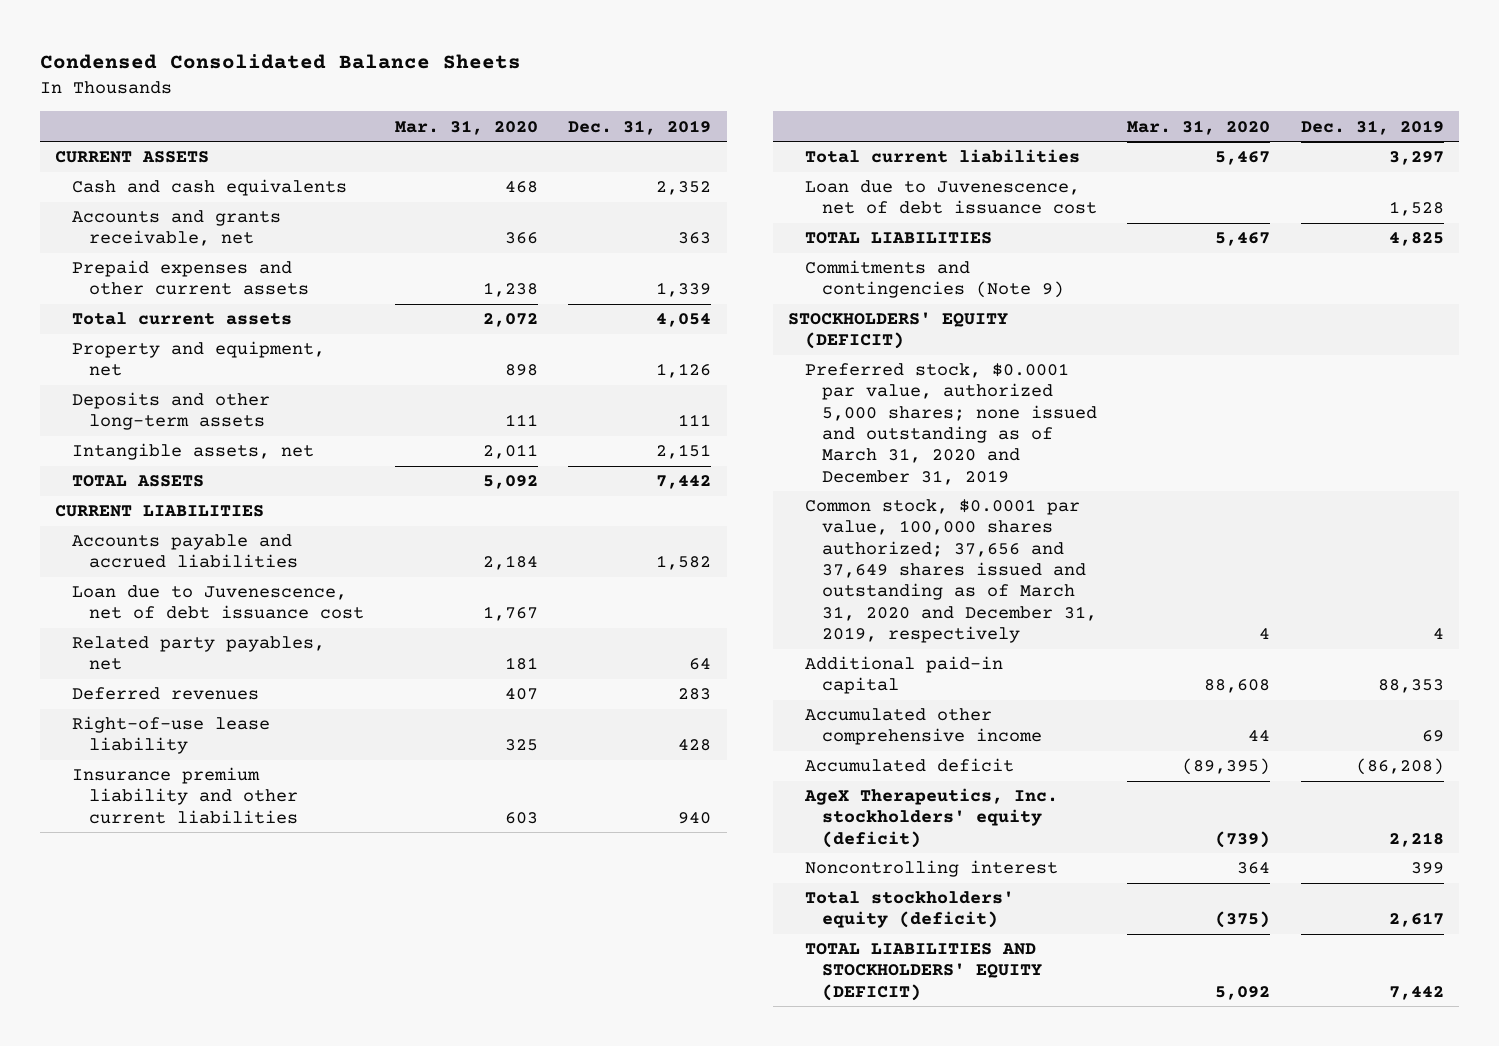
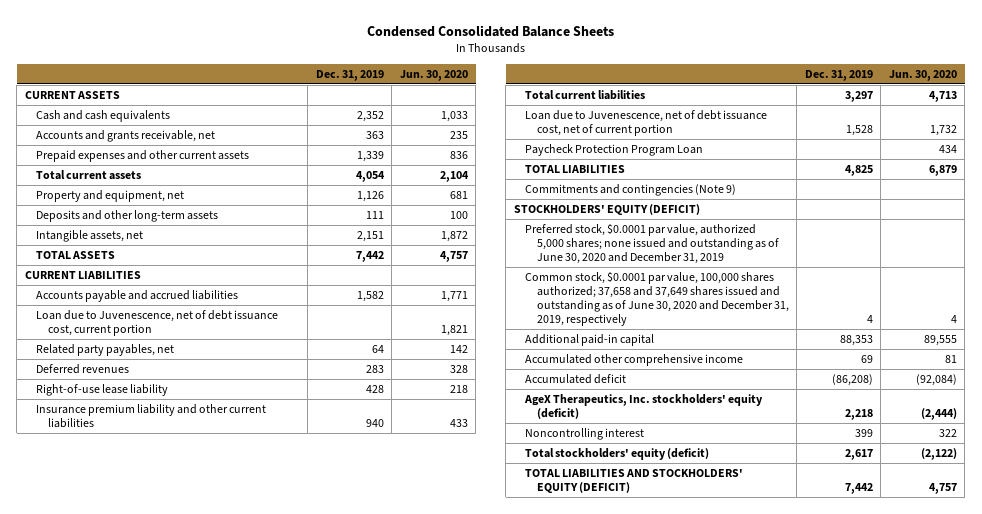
[394,119,538,135] Mar. 31, 2020 -> none
none -> [399,69,468,81] Jun. 30, 2020
[72,585,365,620] Loan due to Juvenescence, net of debt issuance cost -> [36,309,279,336] Loan due to Juvenescence, net of debt issuance cost, current portion
[804,180,1097,215] Loan due to Juvenescence, net of debt issuance cost -> [525,109,768,136] Loan due to Juvenescence, net of debt issuance cost, net of current portion
none -> [525,143,704,156] Paycheck Protection Program Loan
[804,363,1097,485] Preferred stock, $0.0001 par value, authorized 5,000 shares; none issued and outstanding as of March 31, 2020 and December 31, 2019 -> [525,223,779,264] Preferred stock, $0.0001 par value, authorized 5,000 shares; none issued and outstanding as of June 30, 2020 and December 31, 2019
[804,499,1097,644] Common stock, $0.0001 par value, 100,000 shares authorized; 37,656 and 37,649 shares issued and outstanding as of March 31, 2020 and December 31, 2019, respectively -> [525,271,789,326] Common stock, $0.0001 par value, 100,000 shares authorized; 37,658 and 37,649 shares issued and outstanding as of June 30, 2020 and December 31, 2019, respectively

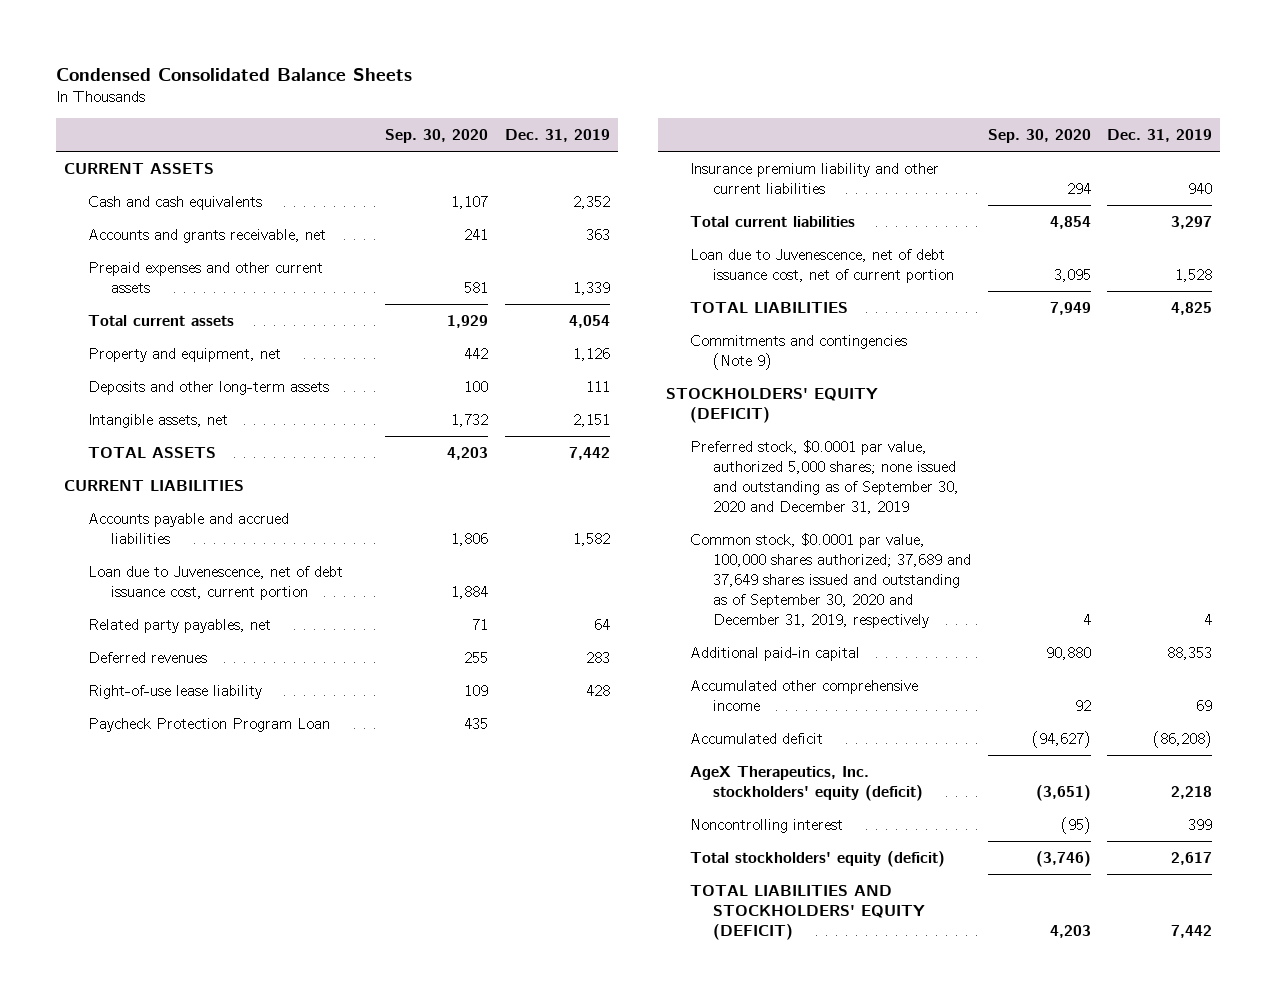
[399,69,468,81] Jun. 30, 2020 -> none
none -> [385,129,489,144] Sep. 30, 2020
[525,143,704,156] Paycheck Protection Program Loan -> [87,717,330,732] Paycheck Protection Program Loan
[525,223,779,264] Preferred stock, $0.0001 par value, authorized 5,000 shares; none issued and outstanding as of June 30, 2020 and December 31, 2019 -> [689,439,960,515] Preferred stock, $0.0001 par value, authorized 5,000 shares; none issued and outstanding as of September 30, 2020 and December 31, 2019
[525,271,789,326] Common stock, $0.0001 par value, 100,000 shares authorized; 37,658 and 37,649 shares issued and outstanding as of June 30, 2020 and December 31, 2019, respectively -> [689,532,972,629] Common stock, $0.0001 par value, 100,000 shares authorized; 37,689 and 37,649 shares issued and outstanding as of September 30, 2020 and December 31, 2019, respectively

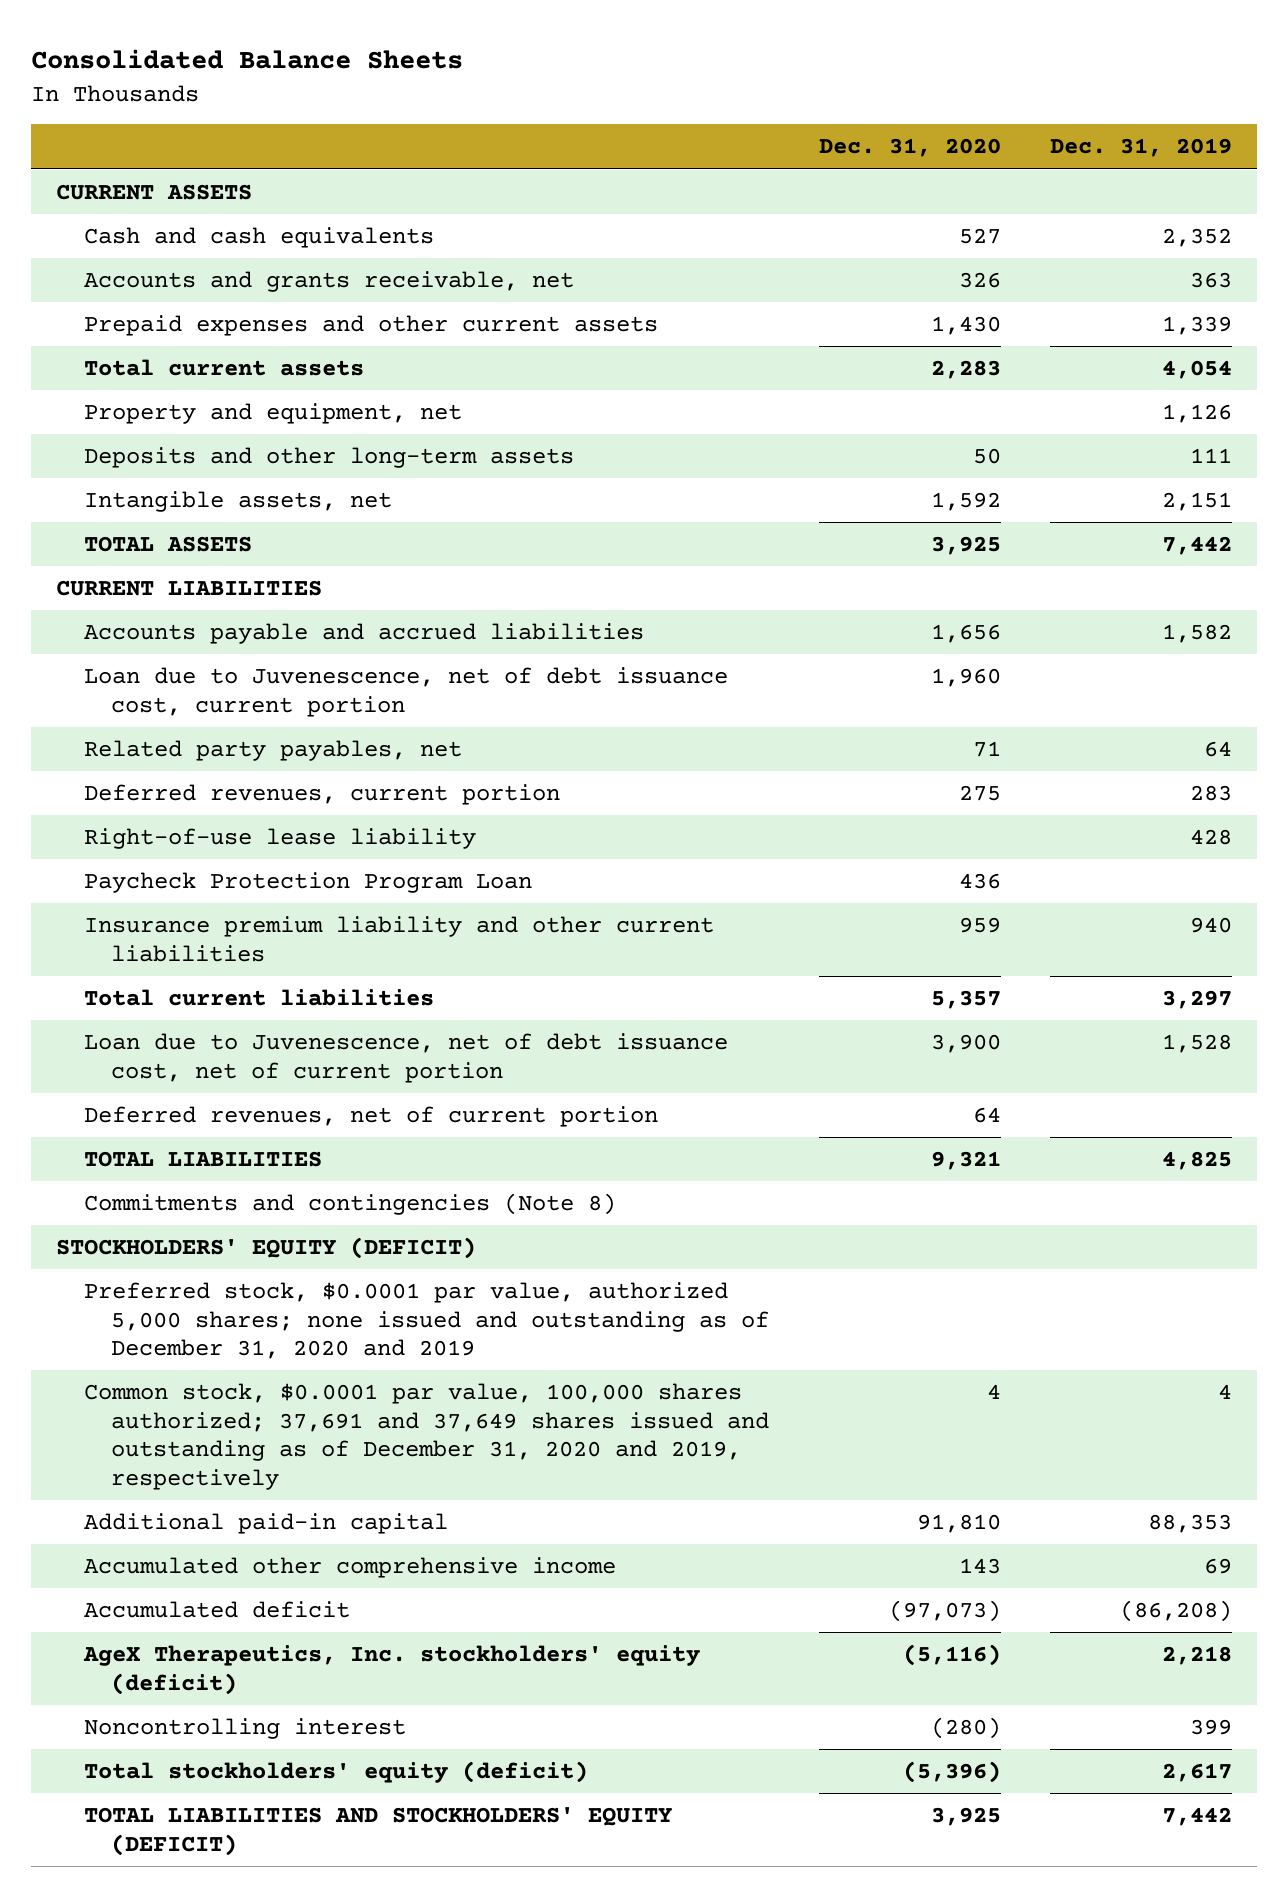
[55,67,412,81] Condensed Consolidated Balance Sheets -> [31,49,464,70] Consolidated Balance Sheets
[385,129,489,144] Sep. 30, 2020 -> none
none -> [818,138,1001,158] Dec. 31, 2020
[87,651,207,663] Deferred revenues -> [83,783,560,805] Deferred revenues, current portion
none -> [83,1105,658,1127] Deferred revenues, net of current portion
[689,334,907,371] Commitments and contingencies (Note 9) -> [83,1192,616,1215] Commitments and contingencies (Note 8)
[689,439,960,515] Preferred stock, $0.0001 par value, authorized 5,000 shares; none issued and outstanding as of September 30, 2020 and December 31, 2019 -> [83,1281,770,1360] Preferred stock, $0.0001 par value, authorized 5,000 shares; none issued and outstanding as of December 31, 2020 and 2019
[689,532,972,629] Common stock, $0.0001 par value, 100,000 shares authorized; 37,689 and 37,649 shares issued and outstanding as of September 30, 2020 and December 31, 2019, respectively -> [83,1382,770,1490] Common stock, $0.0001 par value, 100,000 shares authorized; 37,691 and 37,649 shares issued and outstanding as of December 31, 2020 and 2019, respectively

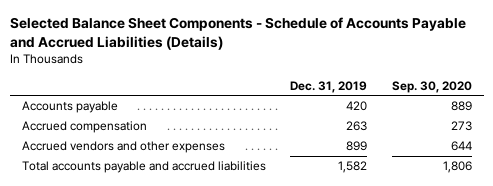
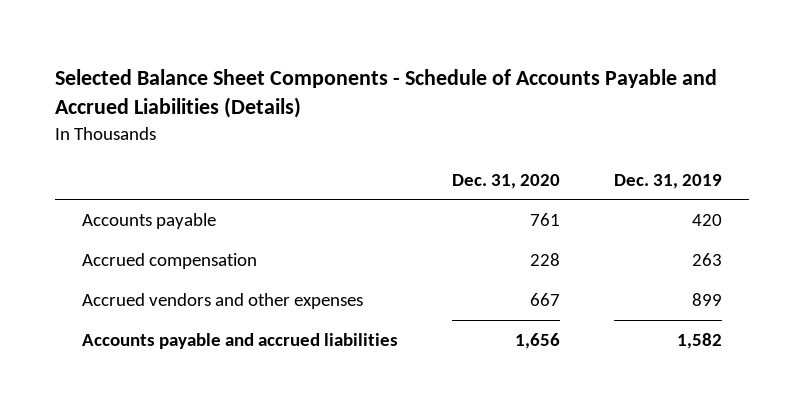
[391,80,472,93] Sep. 30, 2020 -> none
none -> [451,173,560,189] Dec. 31, 2020
[21,161,266,174] Total accounts payable and accrued liabilities -> [81,333,398,350] Accounts payable and accrued liabilities

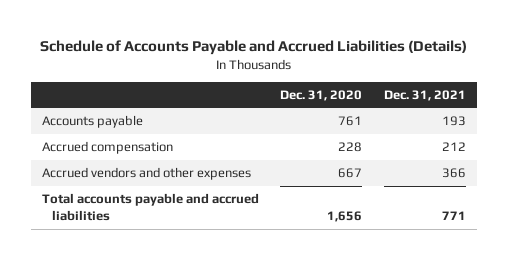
[54,68,717,119] Selected Balance Sheet Components - Schedule of Accounts Payable and Accrued Liabilities (Details) -> [39,40,467,56] Schedule of Accounts Payable and Accrued Liabilities (Details)
[614,173,723,189] Dec. 31, 2019 -> none
none -> [383,89,466,101] Dec. 31, 2021
[81,333,398,350] Accounts payable and accrued liabilities -> [41,193,259,222] Total accounts payable and accrued liabilities

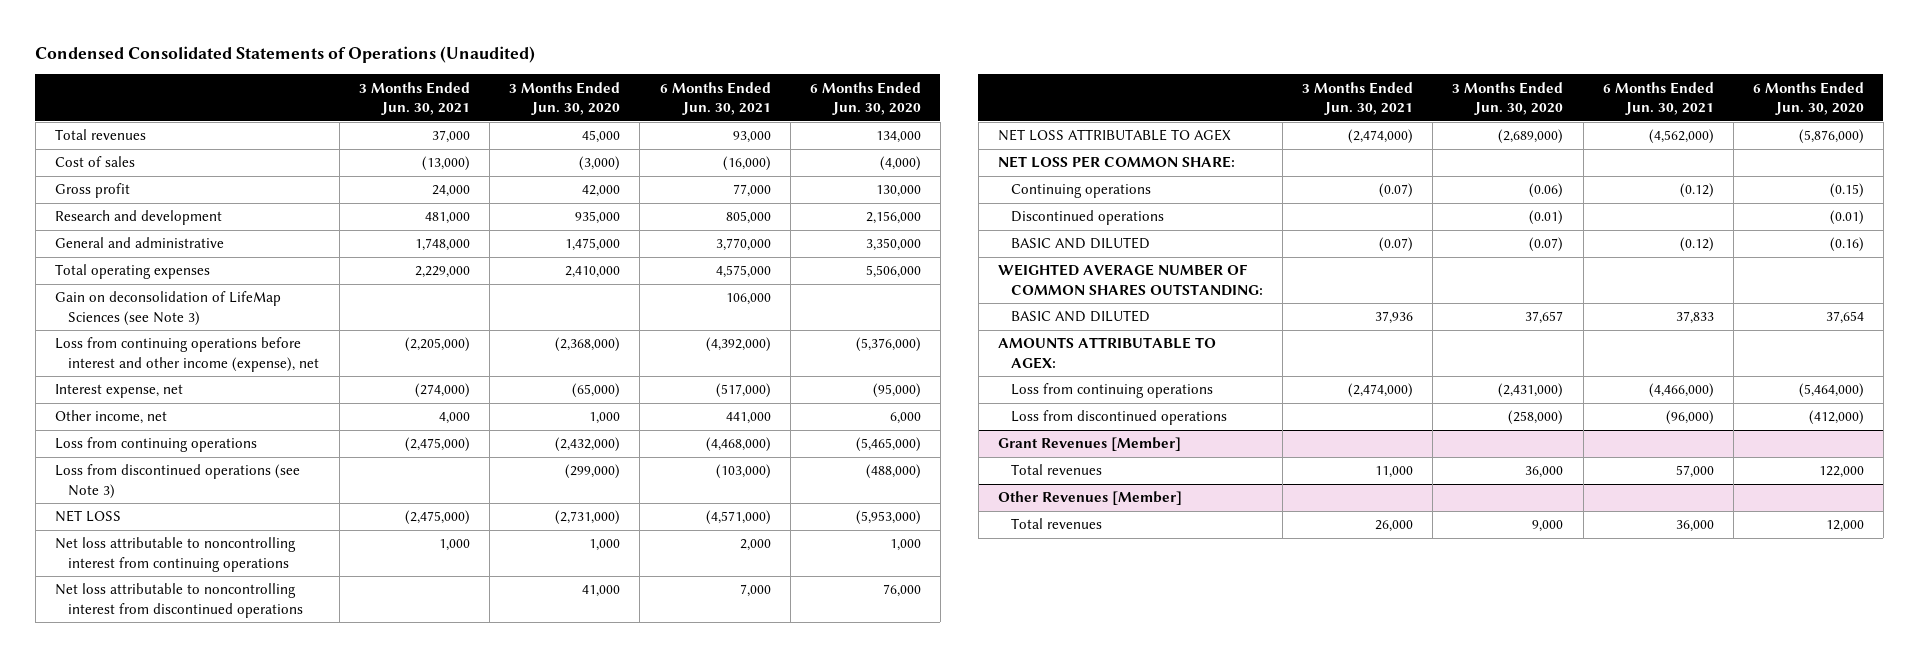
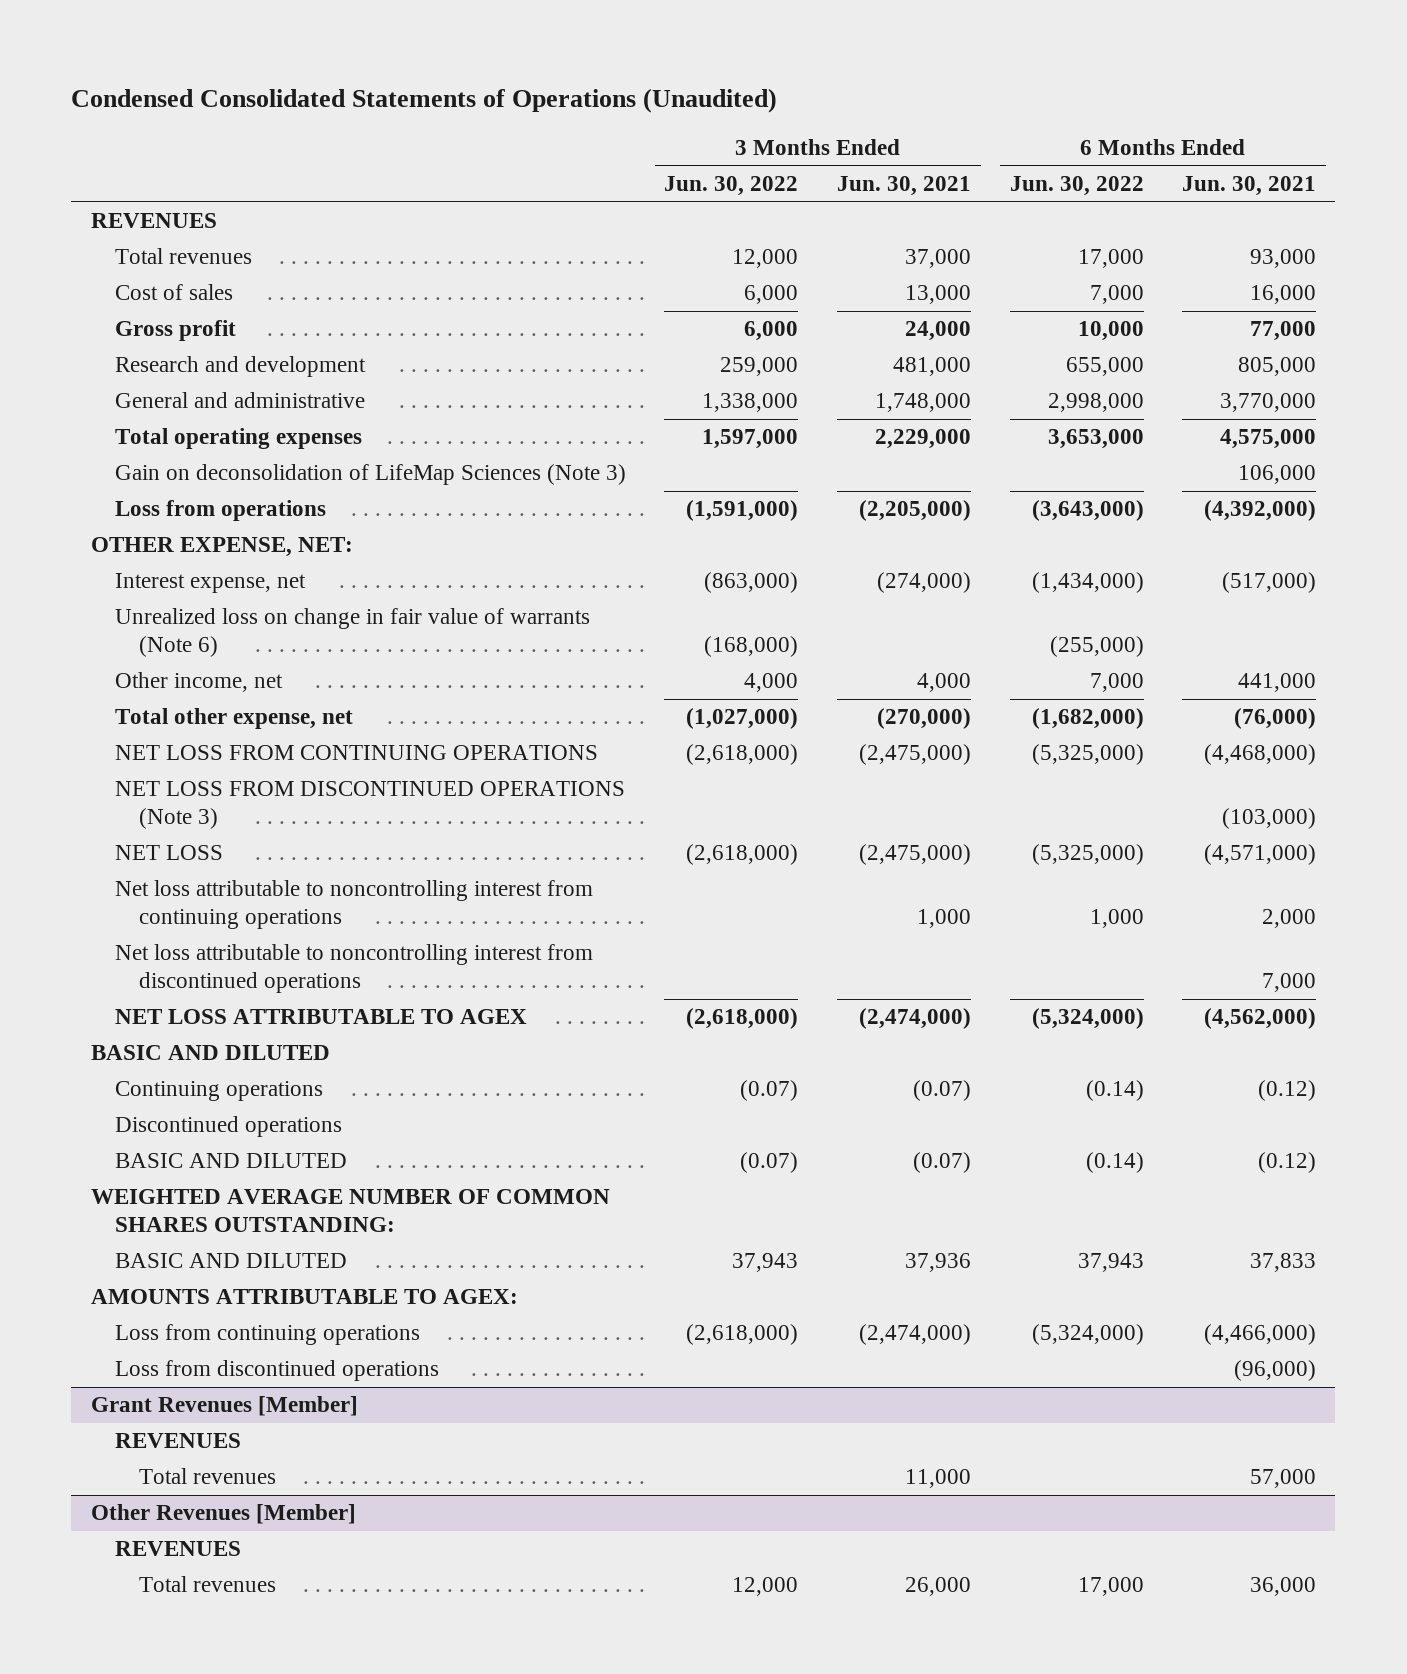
[509,81,621,116] 3 Months Ended Jun. 30, 2020 -> none
[809,81,921,116] 6 Months Ended Jun. 30, 2020 -> none
none -> [664,176,799,197] Jun. 30, 2022
none -> [1009,176,1144,197] Jun. 30, 2022
none -> [90,213,217,229] REVENUES
[422,156,471,172] (13,000) -> [904,285,971,305] 13,000
[722,156,771,172] (16,000) -> [1250,285,1317,305] 16,000
[54,291,281,326] Gain on deconsolidation of LifeMap Sciences (see Note 3) -> [114,464,626,486] Gain on deconsolidation of LifeMap Sciences (Note 3)
[54,337,320,372] Loss from continuing operations before interest and other income (expense), net -> [114,500,326,522] Loss from operations
none -> [90,537,353,558] OTHER EXPENSE, NET:
none -> [114,608,590,658] Unrealized loss on change in fair value of warrants (Note 6)
none -> [114,708,353,730] Total other expense, net
[54,437,257,453] Loss from continuing operations -> [114,745,598,761] NET LOSS FROM CONTINUING OPERATIONS
[54,464,300,499] Loss from discontinued operations (see Note 3) -> [114,781,625,830] NET LOSS FROM DISCONTINUED OPERATIONS (Note 3)
[997,156,1235,169] NET LOSS PER COMMON SHARE: -> none
none -> [90,1045,330,1061] BASIC AND DILUTED
none -> [114,1433,241,1449] REVENUES
none -> [114,1541,241,1557] REVENUES

